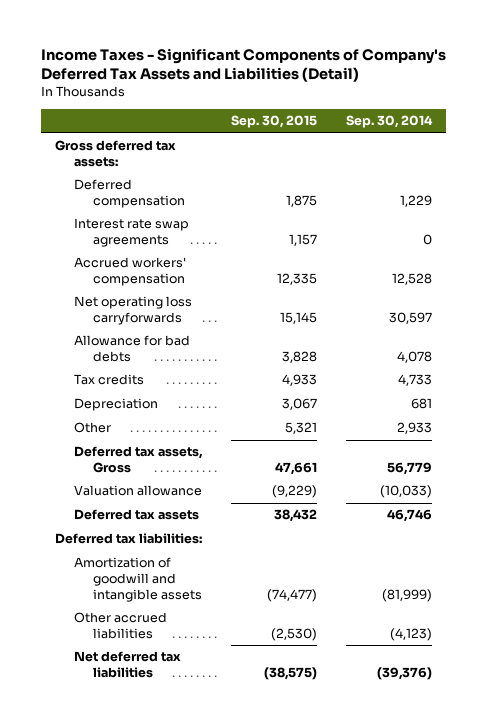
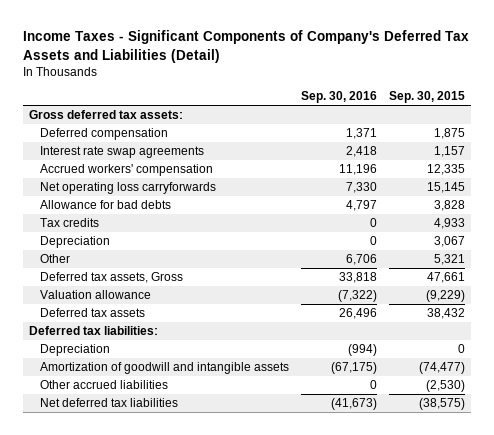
[345,115,433,129] Sep. 30, 2014 -> none
none -> [301,91,378,104] Sep. 30, 2016
none -> [40,343,111,356] Depreciation

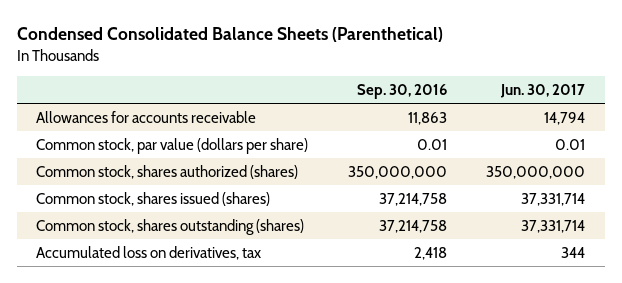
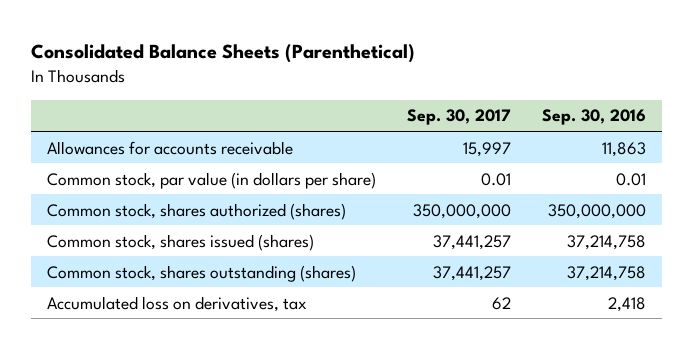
[16,27,443,43] Condensed Consolidated Balance Sheets (Parenthetical) -> [31,44,416,64] Consolidated Balance Sheets (Parenthetical)
[500,83,586,98] Jun. 30, 2017 -> none
none -> [406,109,511,126] Sep. 30, 2017
[36,137,309,154] Common stock, par value (dollars per share) -> [46,171,376,189] Common stock, par value (in dollars per share)

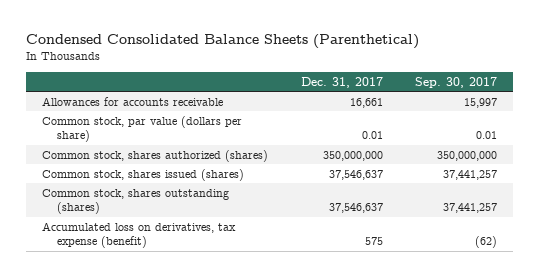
[31,44,416,64] Consolidated Balance Sheets (Parenthetical) -> [25,34,419,50] Condensed Consolidated Balance Sheets (Parenthetical)
[542,109,647,126] Sep. 30, 2016 -> none
none -> [300,76,383,88] Dec. 31, 2017
[46,171,376,189] Common stock, par value (in dollars per share) -> [42,115,243,143] Common stock, par value (dollars per share)
[46,295,307,312] Accumulated loss on derivatives, tax -> [42,221,237,249] Accumulated loss on derivatives, tax expense (benefit)
[491,296,511,310] 62 -> [475,236,498,249] (62)

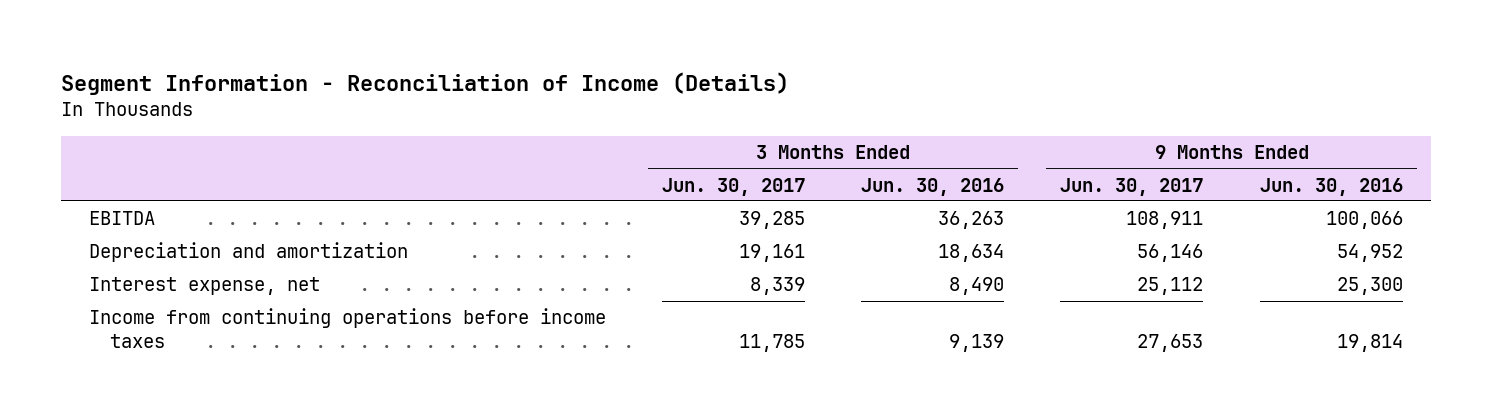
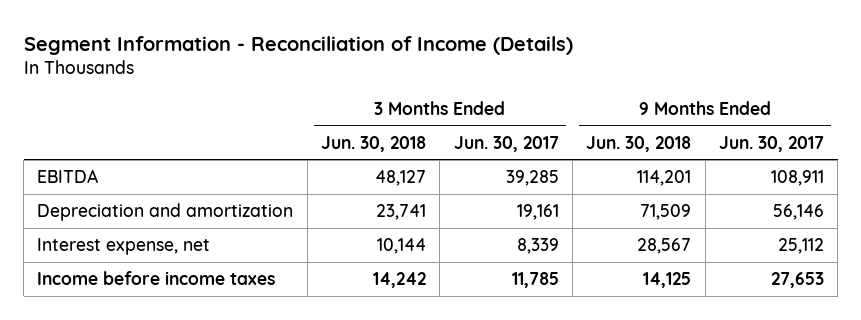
[861,177,1005,196] Jun. 30, 2016 -> none
[1259,177,1403,196] Jun. 30, 2016 -> none
none -> [321,135,427,152] Jun. 30, 2018
none -> [586,135,692,152] Jun. 30, 2018
[88,308,606,348] Income from continuing operations before income taxes -> [37,271,276,286] Income before income taxes

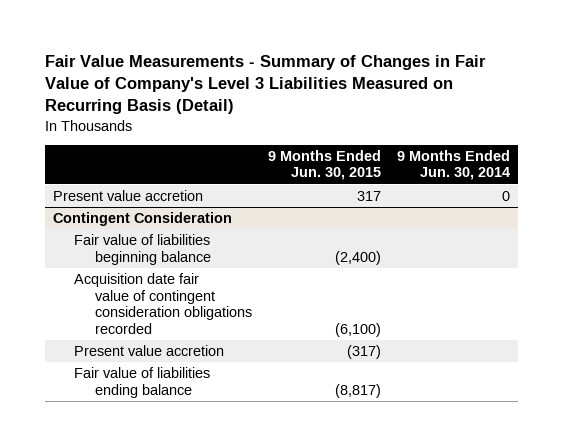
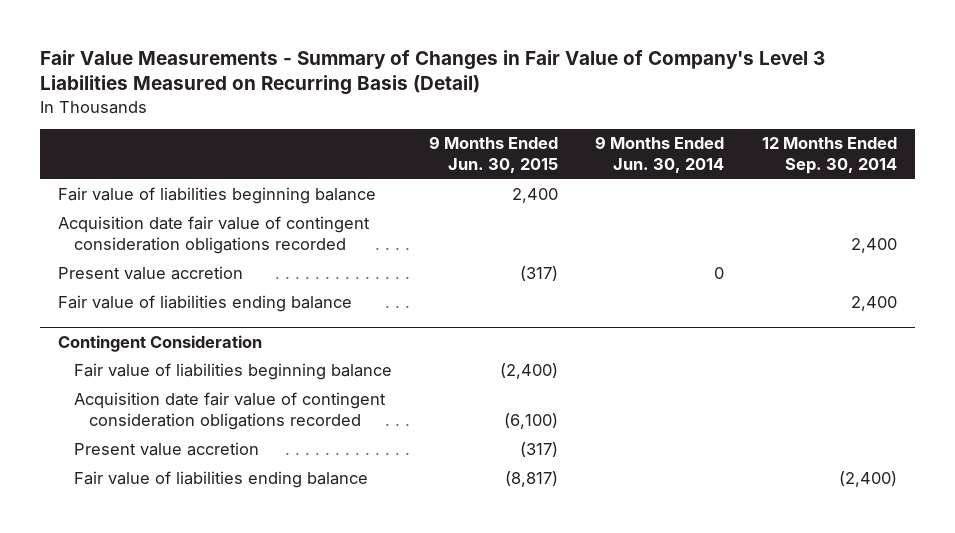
none -> [761,137,897,175] 12 Months Ended Sep. 30, 2014
none -> [58,187,377,205] Fair value of liabilities beginning balance
none -> [58,216,371,255] Acquisition date fair value of contingent consideration obligations recorded
[356,191,381,202] 317 -> [520,266,559,282] (317)
none -> [58,295,353,313] Fair value of liabilities ending balance

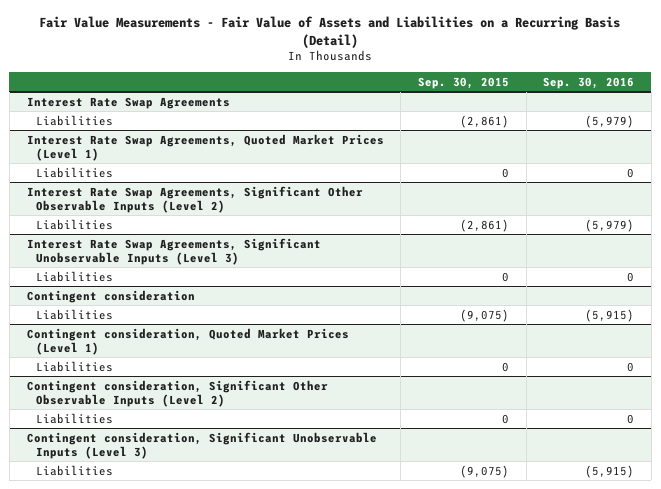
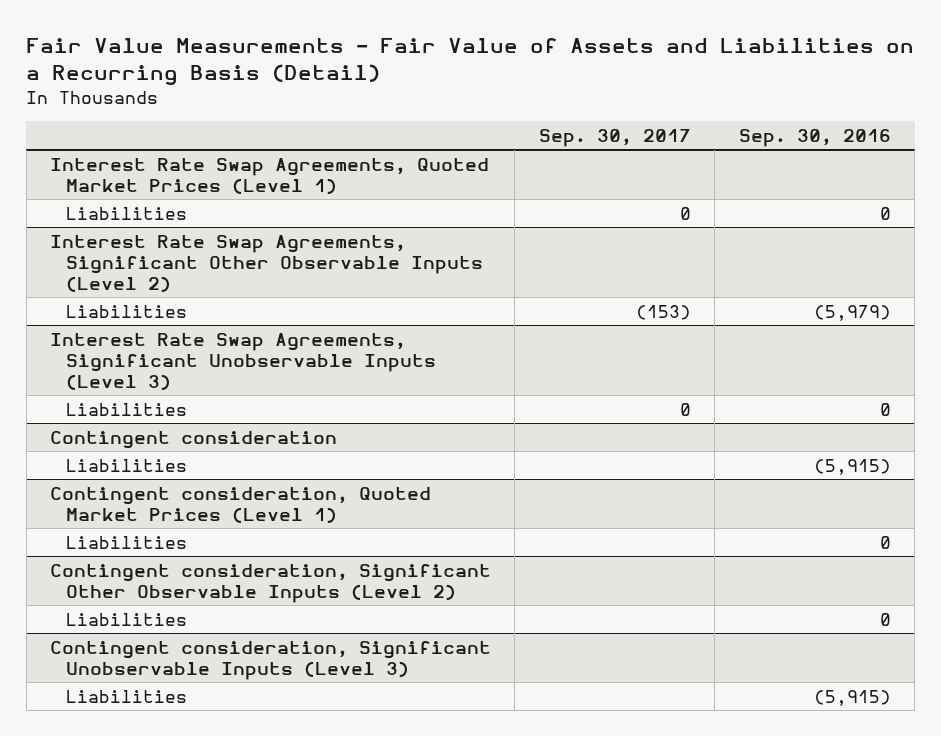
[417,76,509,89] Sep. 30, 2015 -> none
none -> [538,128,691,147] Sep. 30, 2017
[26,96,230,109] Interest Rate Swap Agreements -> none
[35,114,113,126] Liabilities -> none

